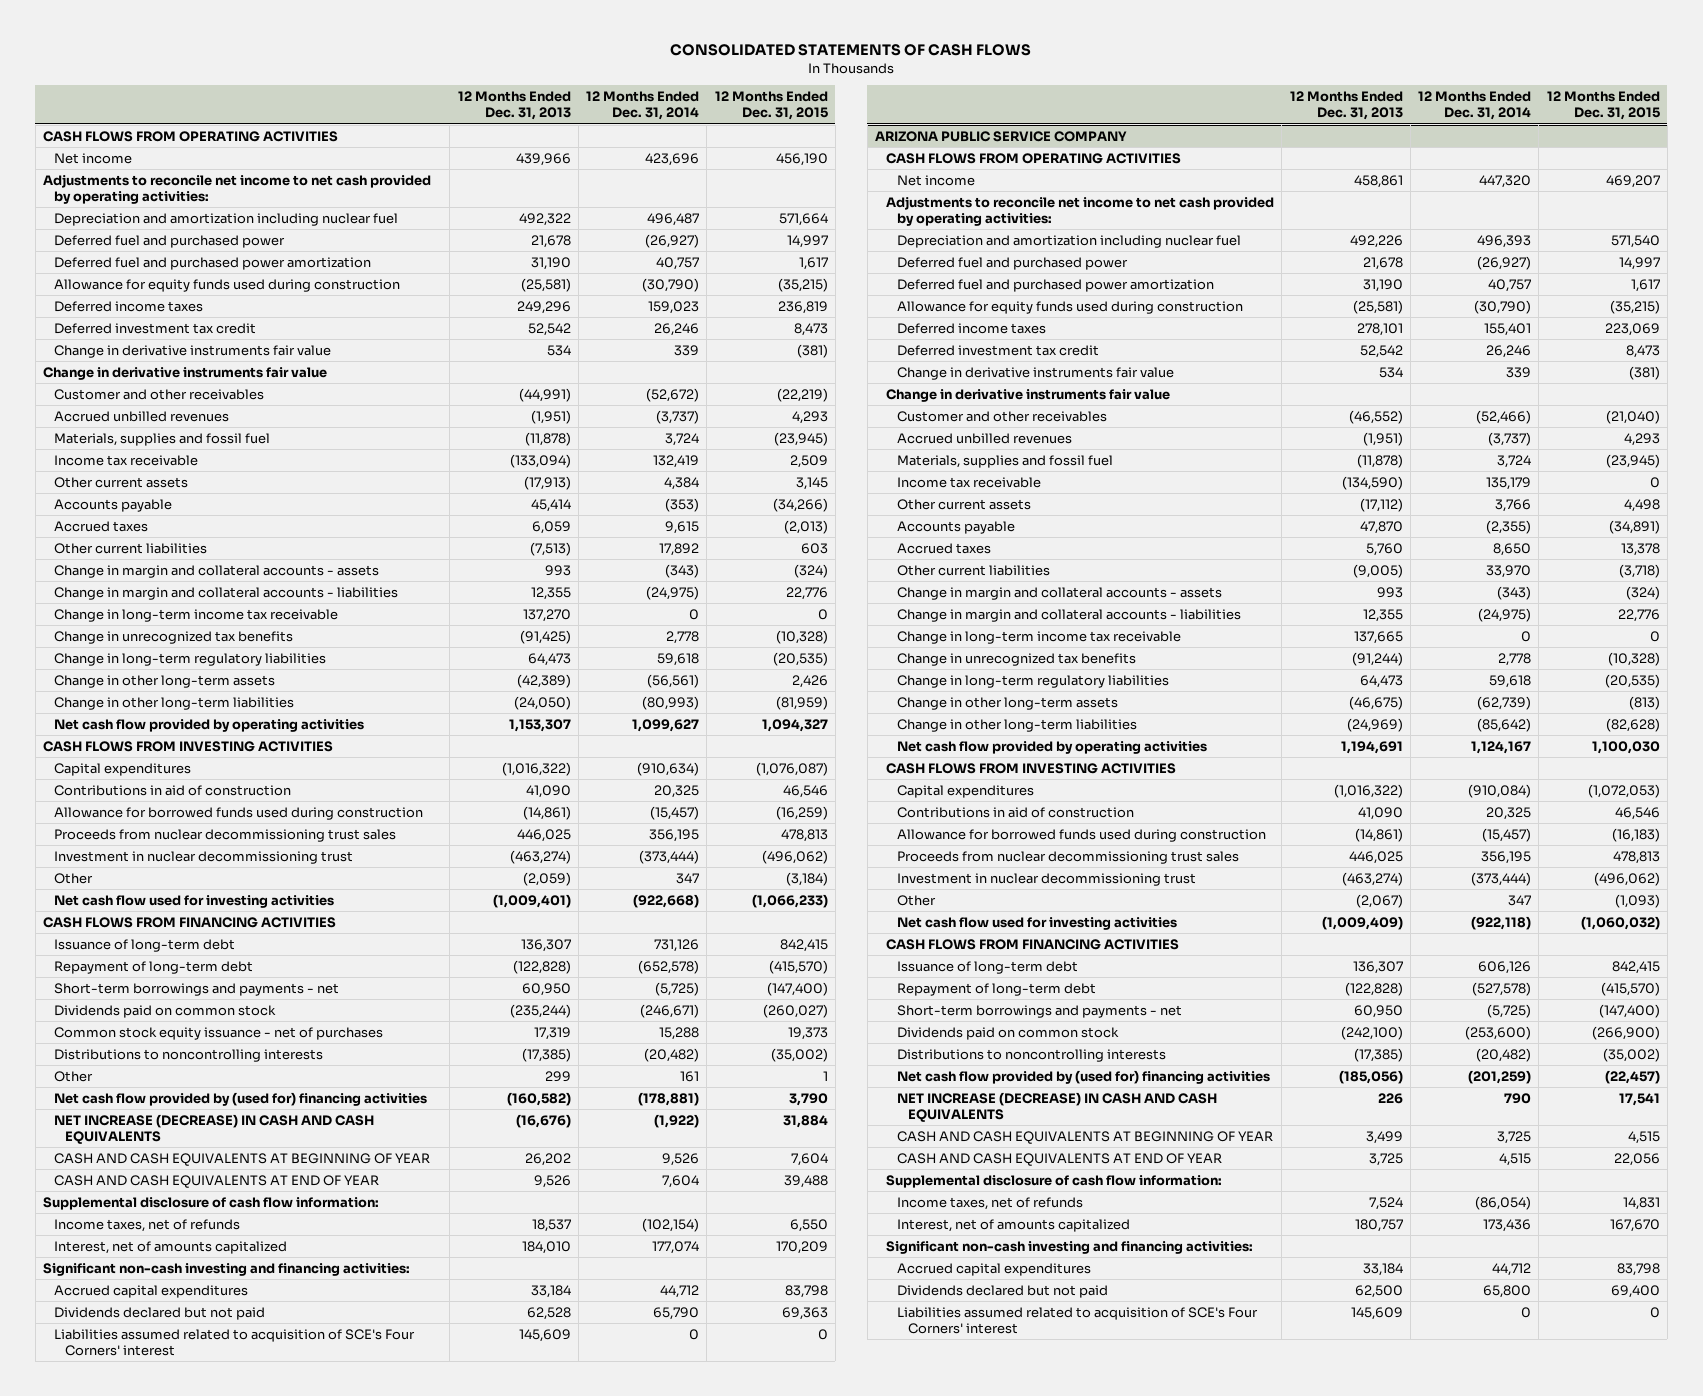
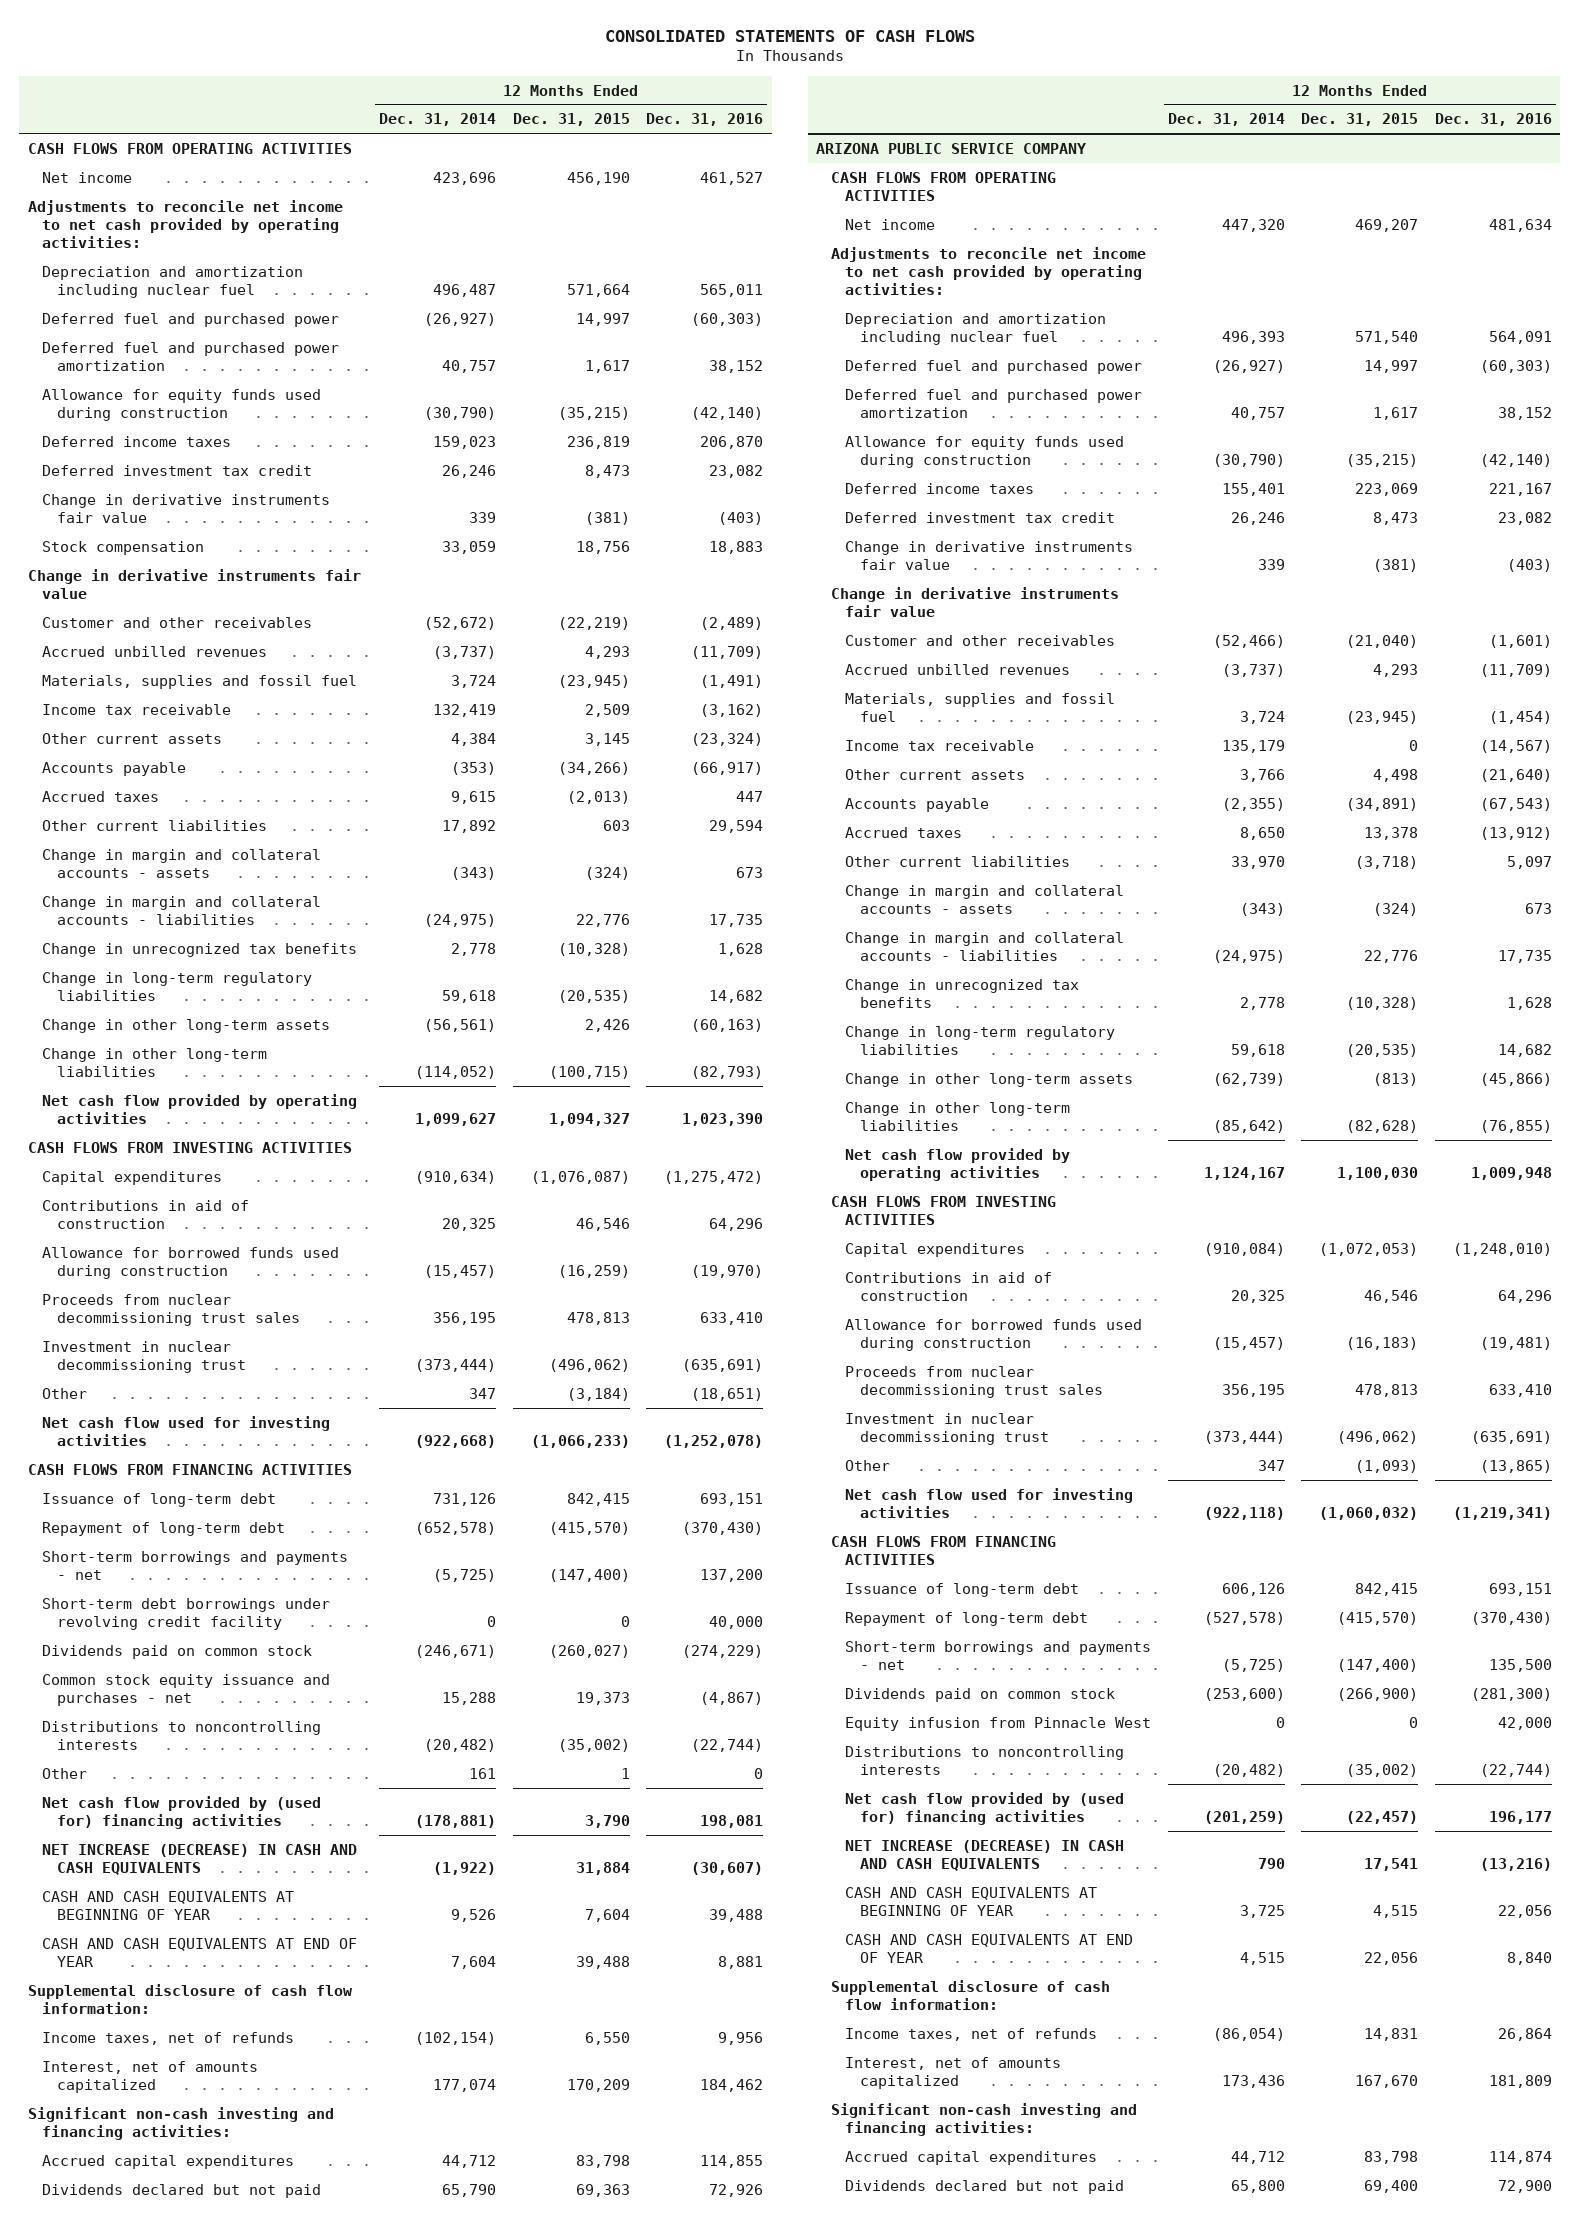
[457,91,571,121] 12 Months Ended Dec. 31, 2013 -> none
none -> [646,113,764,127] Dec. 31, 2016
none -> [42,540,205,555] Stock compensation
[54,608,339,622] Change in long-term income tax receivable -> none
[642,695,700,710] (80,993) -> [415,1065,497,1079] (114,052)
[775,695,828,710] (81,959) -> [548,1065,630,1079] (100,715)
none -> [42,1597,331,1630] Short-term debt borrowings under revolving credit facility
[54,1026,384,1040] Common stock equity issuance - net of purchases -> [42,1673,331,1706] Common stock equity issuance and purchases - net
[54,1328,416,1356] Liabilities assumed related to acquisition of SCE's Four Corners' interest -> none
[897,630,1182,644] Change in long-term income tax receivable -> none
none -> [845,1716,1152,1731] Equity infusion from Pinnacle West
[897,1306,1259,1334] Liabilities assumed related to acquisition of SCE's Four Corners' interest -> none

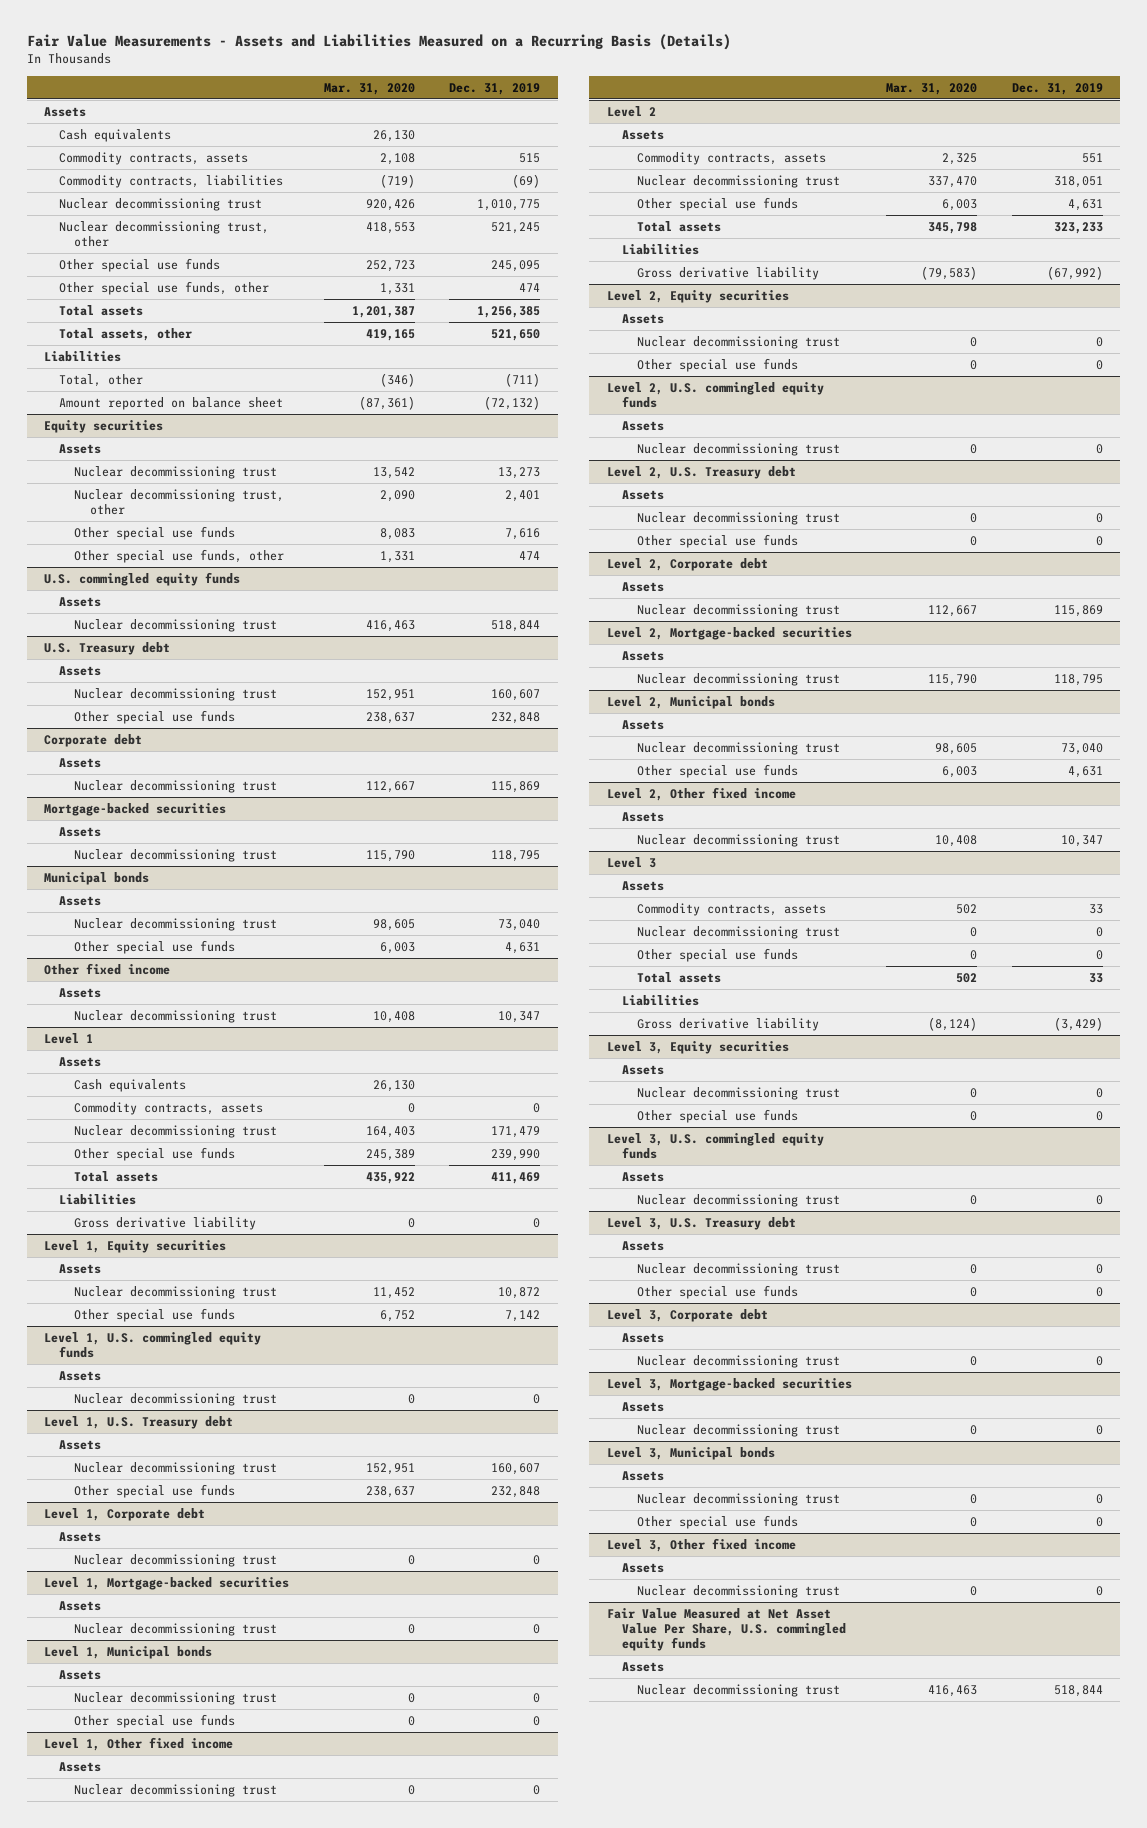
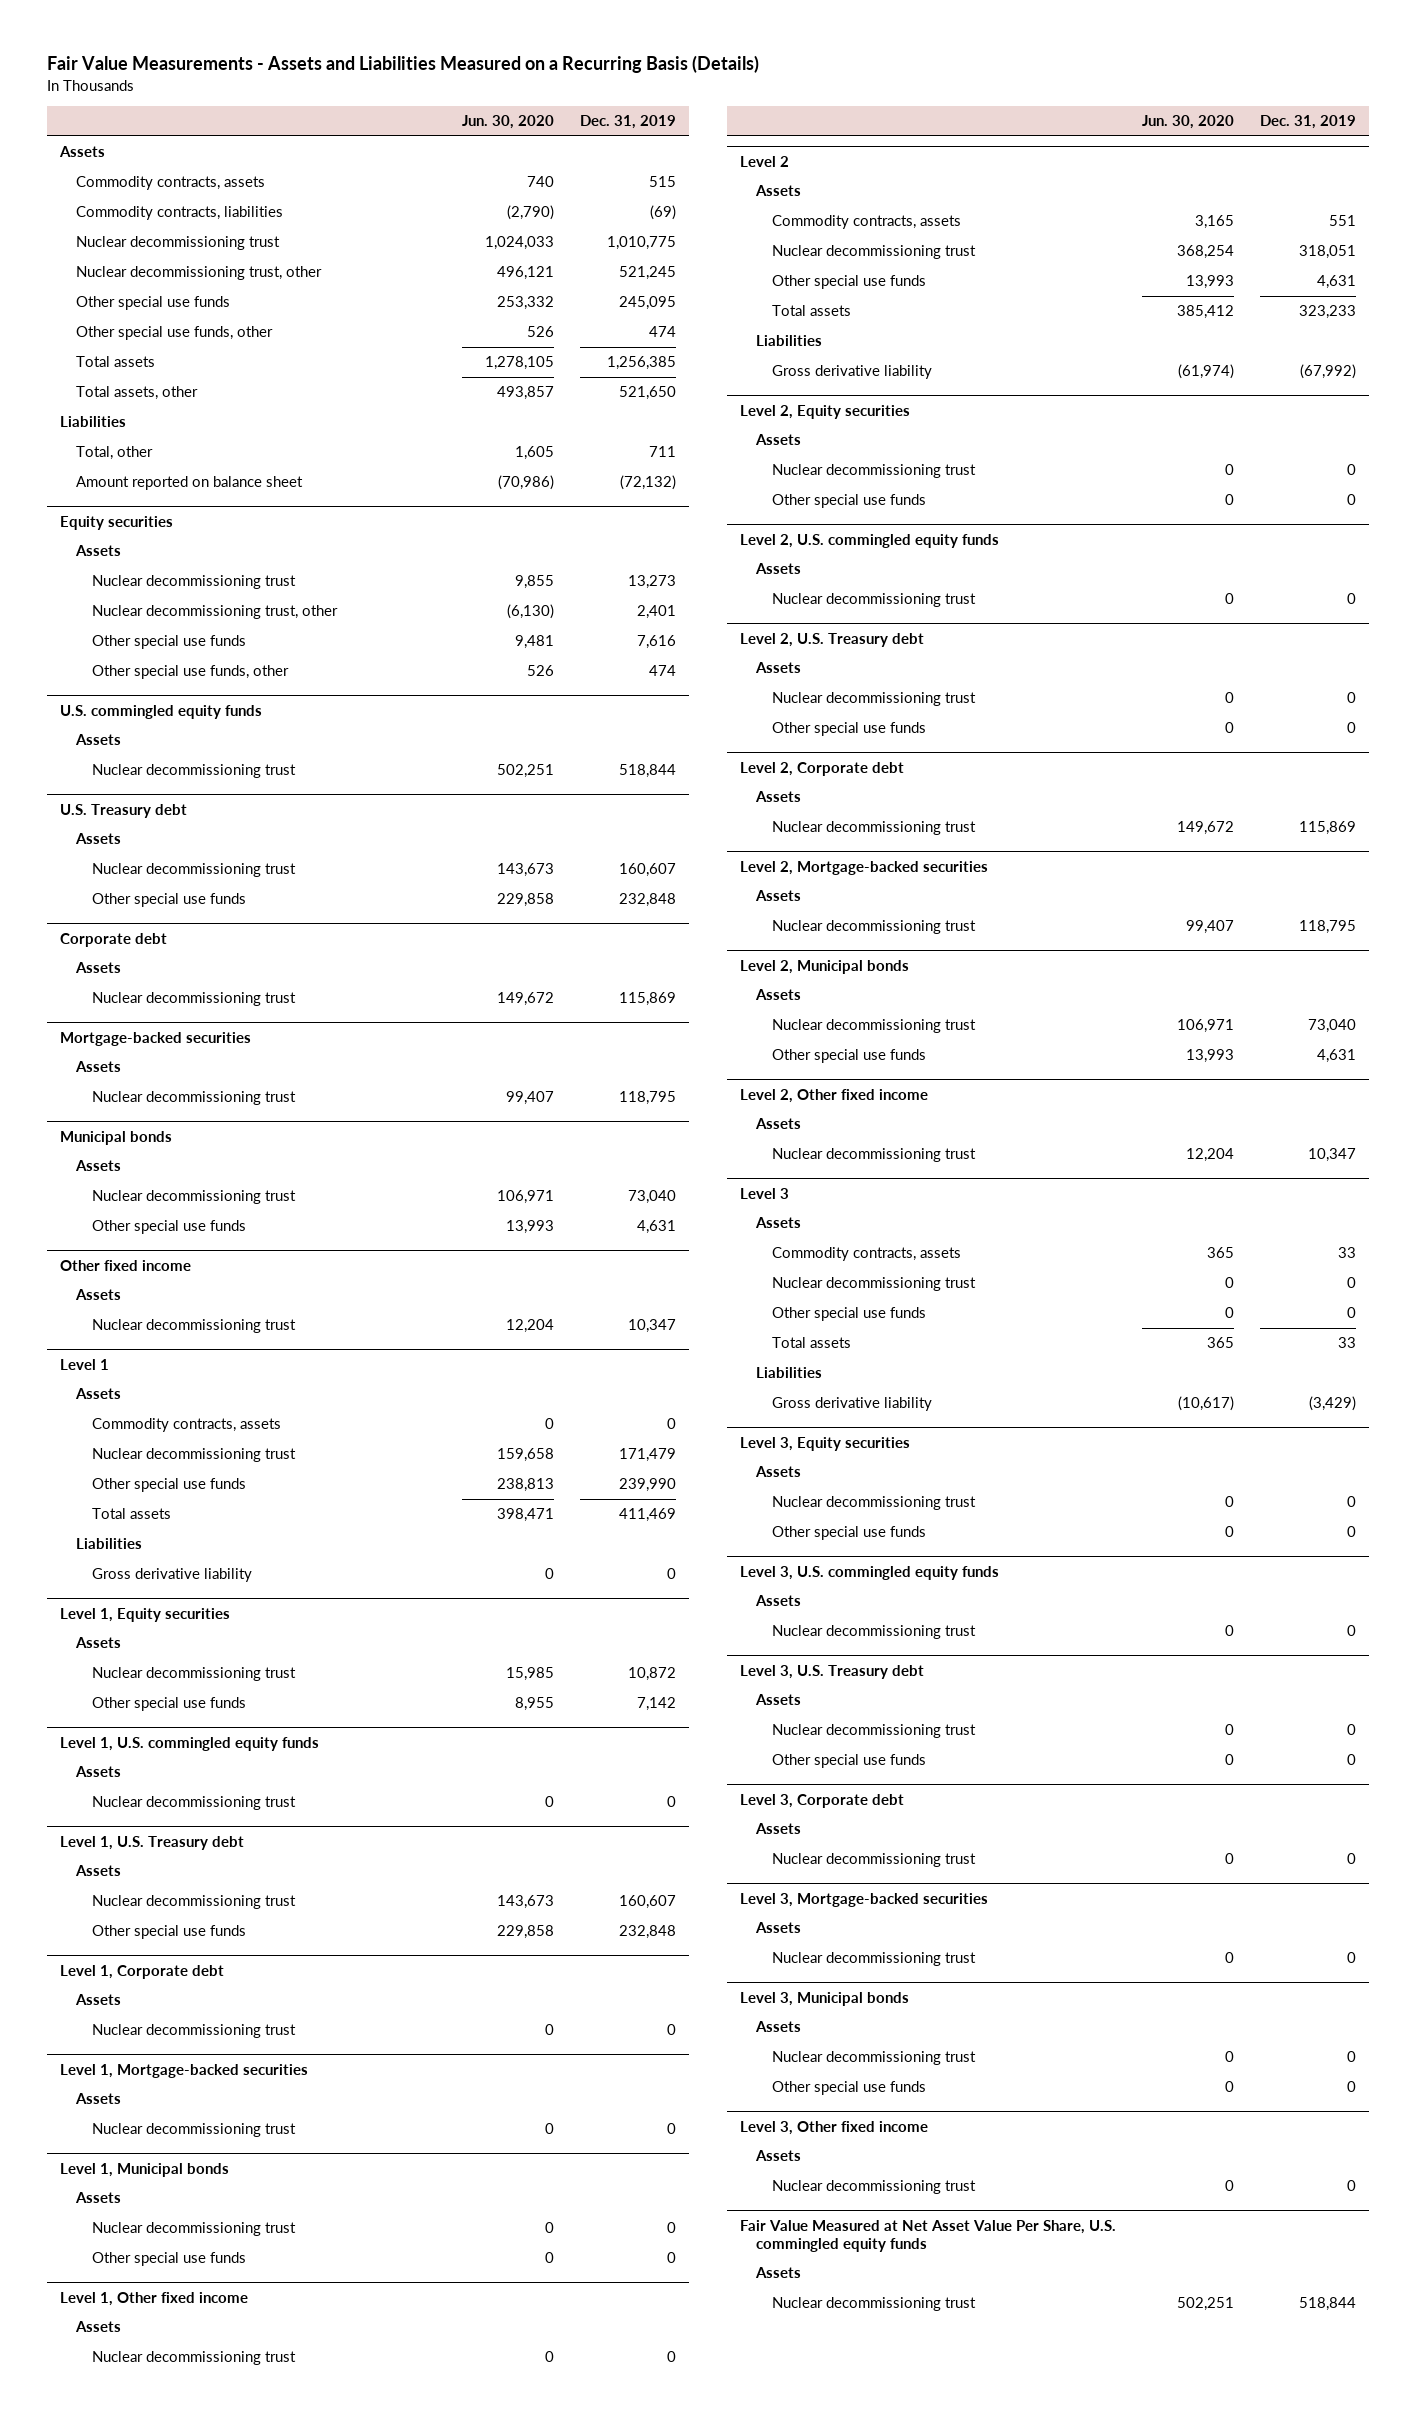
[323,83,415,96] Mar. 31, 2020 -> none
none -> [461,115,554,130] Jun. 30, 2020
[59,128,172,142] Cash equivalents -> none
[505,372,541,387] (711) -> [648,446,676,458] 711
[74,1078,187,1092] Cash equivalents -> none

